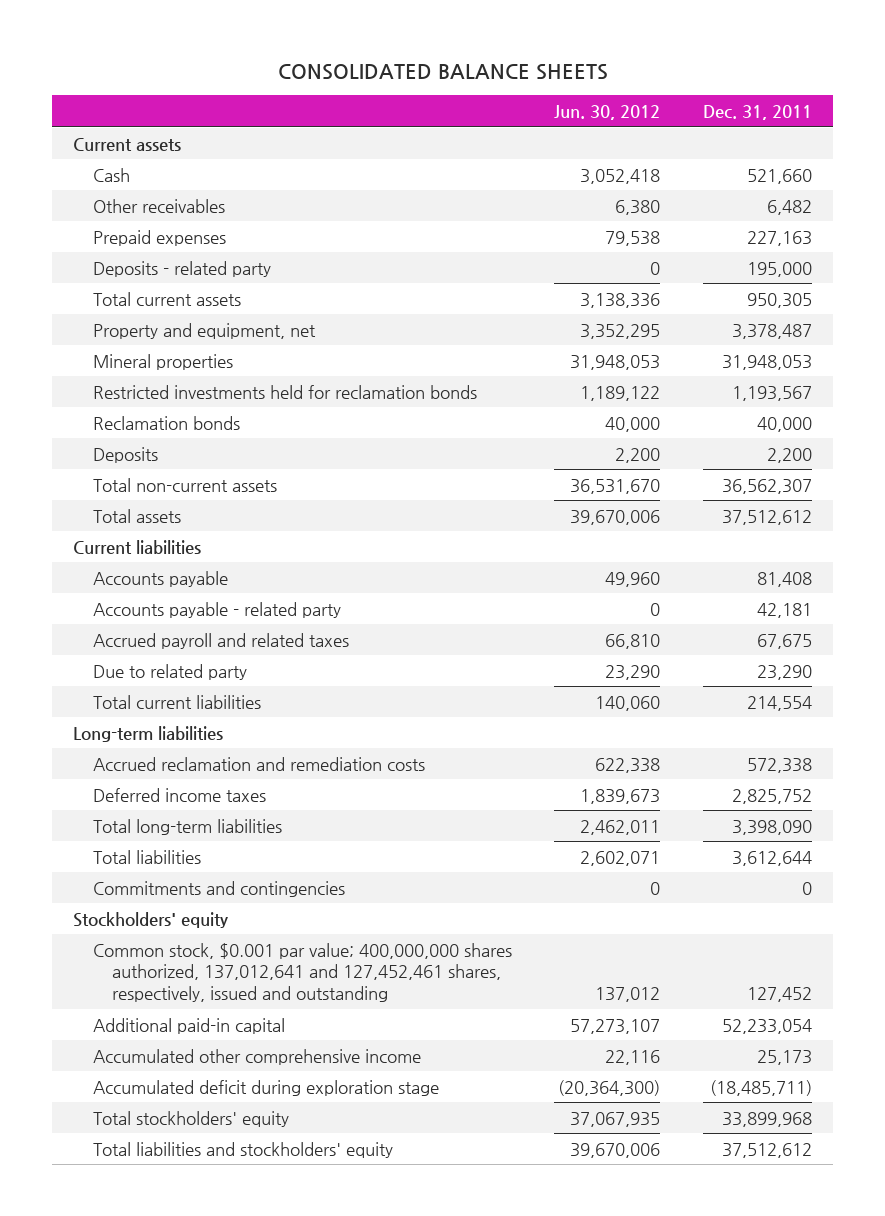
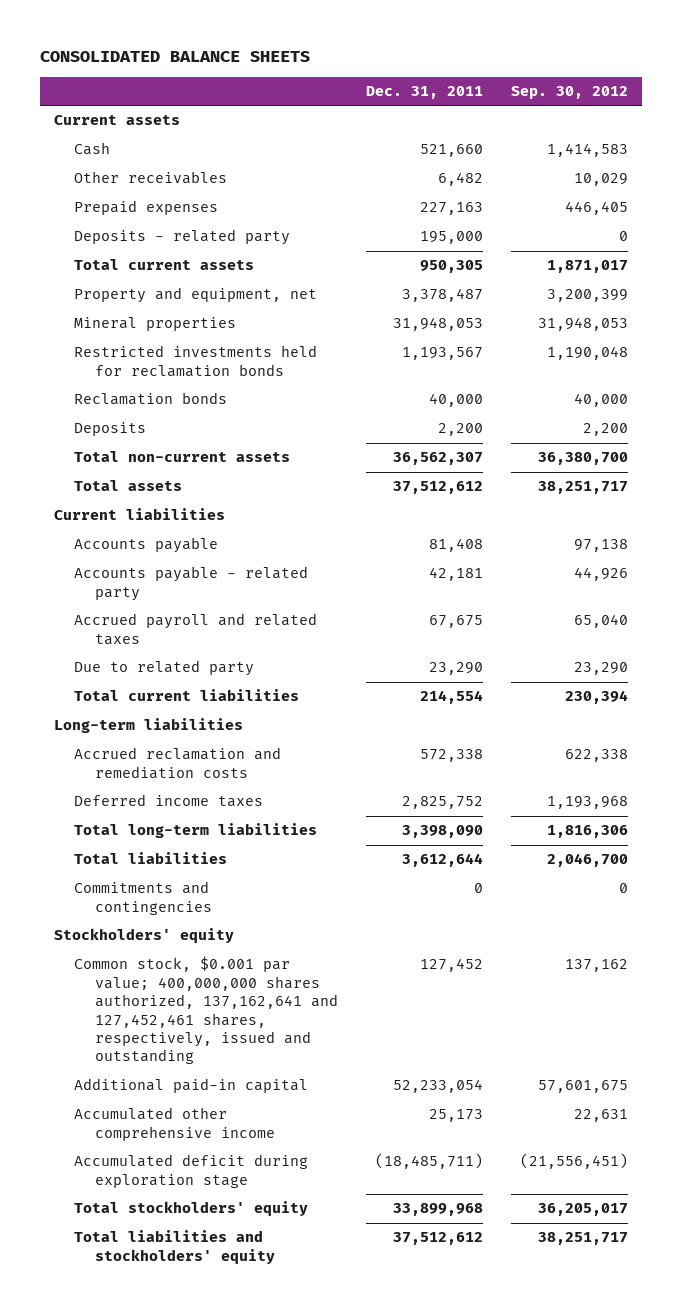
[554,104,661,120] Jun. 30, 2012 -> none
none -> [511,86,629,100] Sep. 30, 2012
[92,942,512,1002] Common stock, $0.001 par value; 400,000,000 shares authorized, 137,012,641 and 127,452,461 shares, respectively, issued and outstanding -> [74,956,338,1065] Common stock, $0.001 par value; 400,000,000 shares authorized, 137,162,641 and 127,452,461 shares, respectively, issued and outstanding

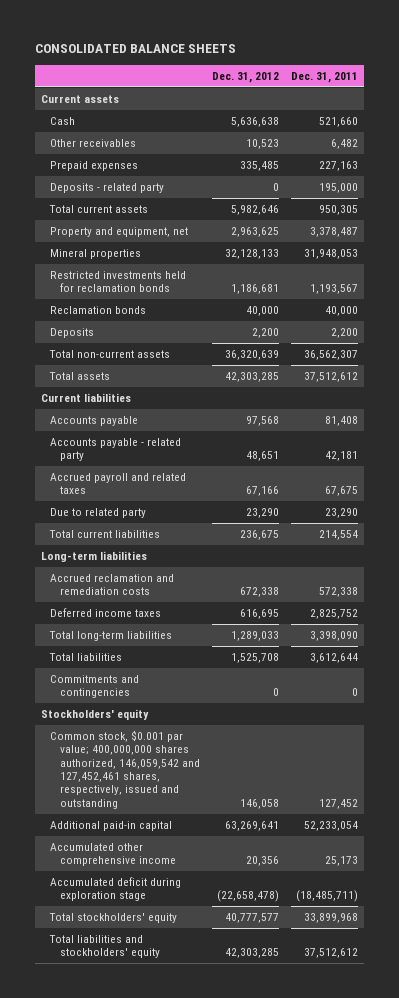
[511,86,629,100] Sep. 30, 2012 -> none
none -> [211,71,279,83] Dec. 31, 2012
[74,956,338,1065] Common stock, $0.001 par value; 400,000,000 shares authorized, 137,162,641 and 127,452,461 shares, respectively, issued and outstanding -> [50,730,200,809] Common stock, $0.001 par value; 400,000,000 shares authorized, 146,059,542 and 127,452,461 shares, respectively, issued and outstanding

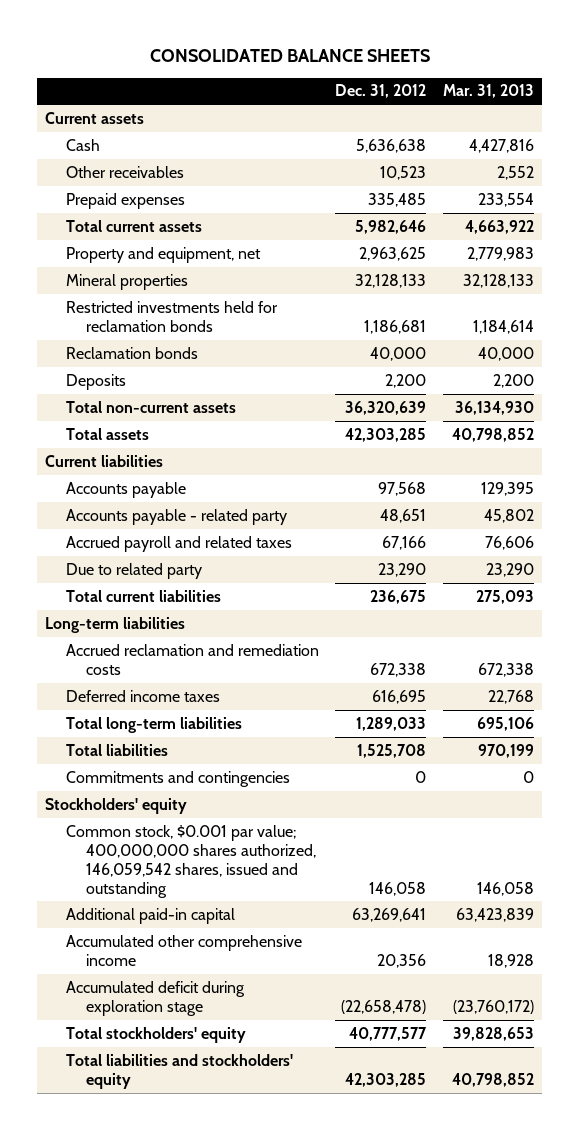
[290,71,358,83] Dec. 31, 2011 -> none
none -> [442,84,534,99] Mar. 31, 2013
[50,183,165,194] Deposits - related party -> none
[50,730,200,809] Common stock, $0.001 par value; 400,000,000 shares authorized, 146,059,542 and 127,452,461 shares, respectively, issued and outstanding -> [65,824,317,898] Common stock, $0.001 par value; 400,000,000 shares authorized, 146,059,542 shares, issued and outstanding

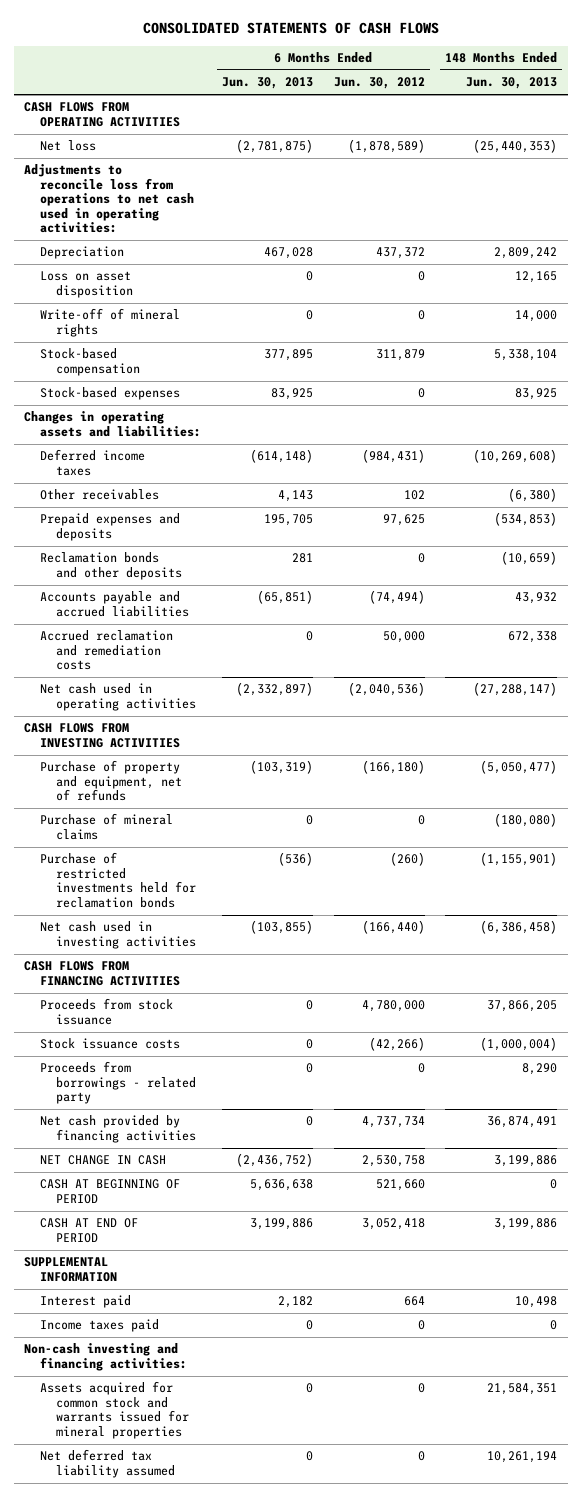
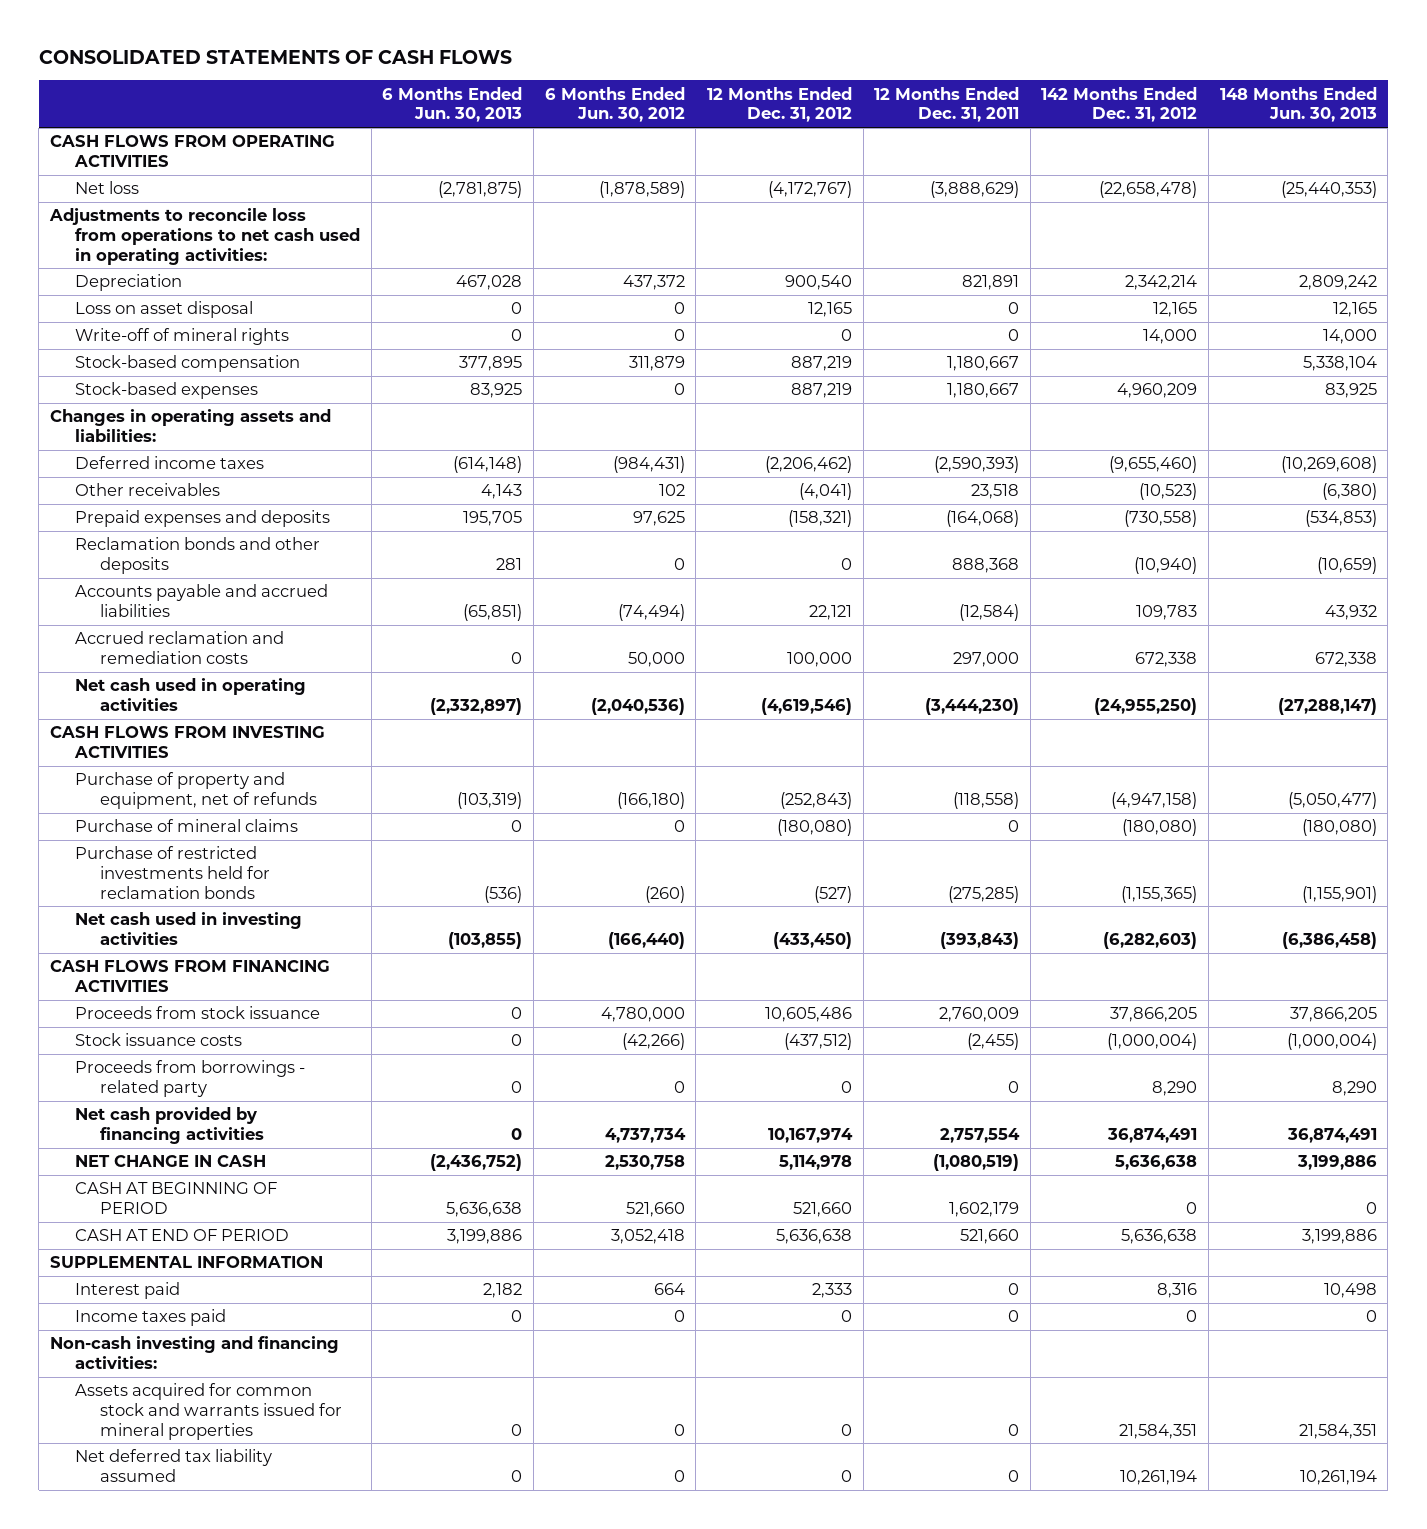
none -> [706,86,852,123] 12 Months Ended Dec. 31, 2012
none -> [874,86,1020,123] 12 Months Ended Dec. 31, 2011
none -> [1041,86,1198,123] 142 Months Ended Dec. 31, 2012
[40,271,133,298] Loss on asset disposition -> [75,301,254,319] Loss on asset disposal

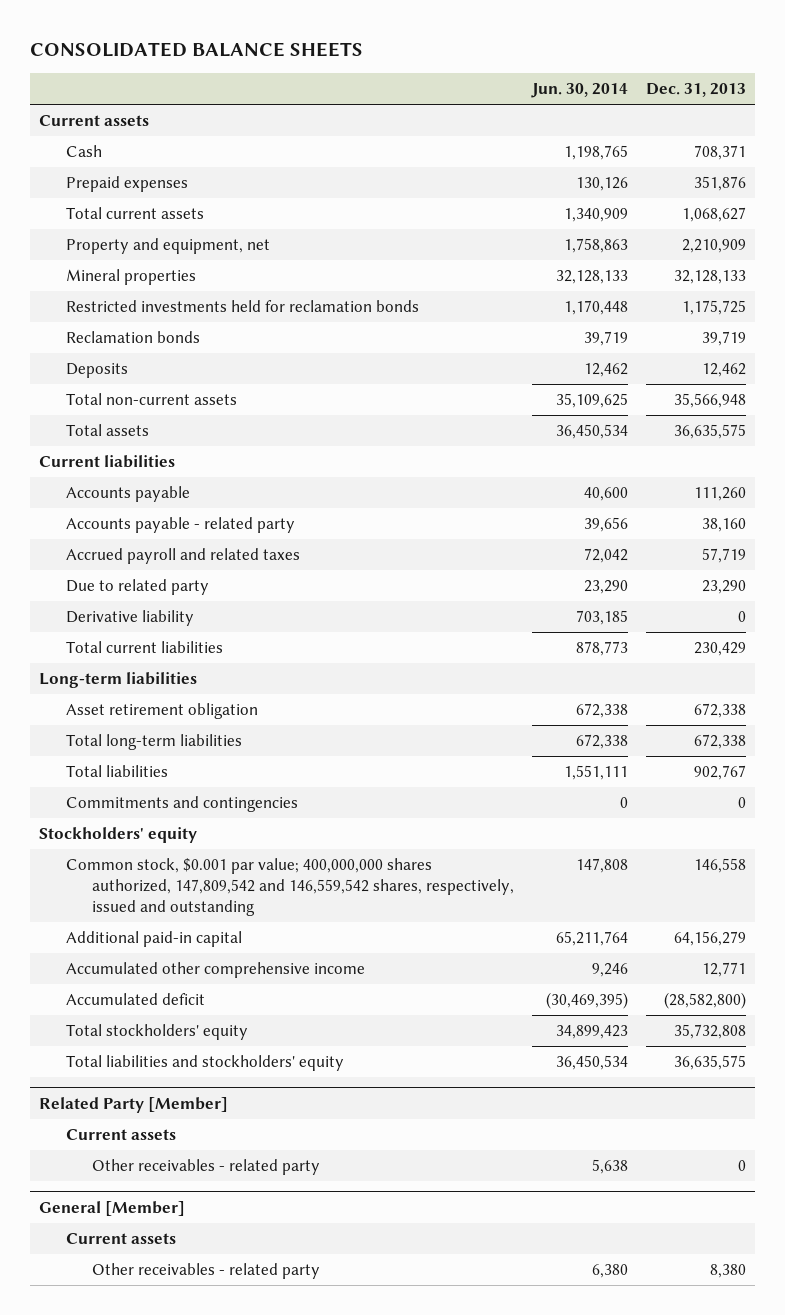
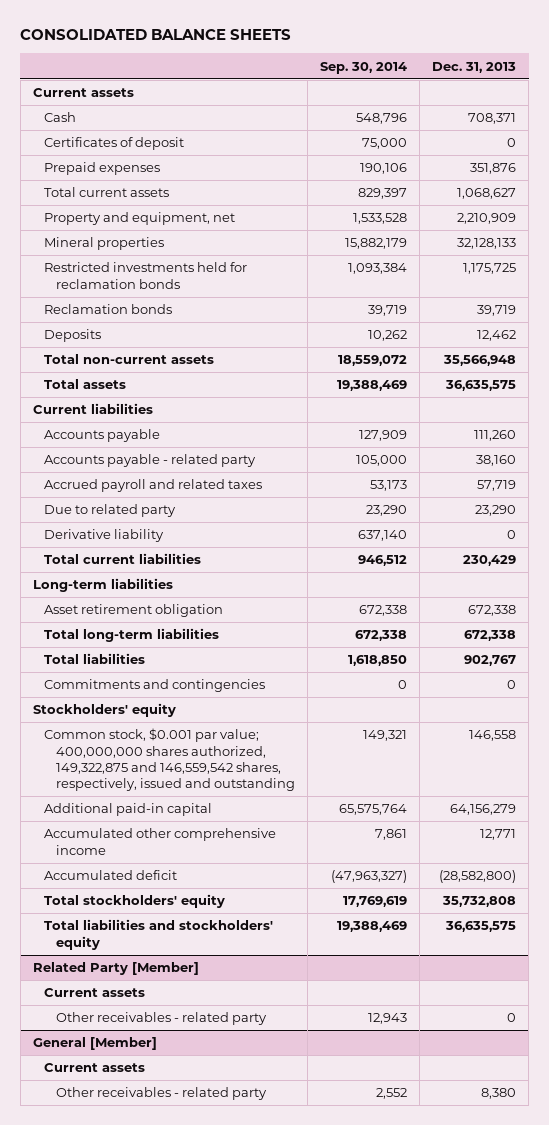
[531,83,629,99] Jun. 30, 2014 -> none
none -> [320,61,408,74] Sep. 30, 2014
none -> [44,137,185,151] Certificates of deposit
[65,858,515,916] Common stock, $0.001 par value; 400,000,000 shares authorized, 147,809,542 and 146,559,542 shares, respectively, issued and outstanding -> [44,728,296,792] Common stock, $0.001 par value; 400,000,000 shares authorized, 149,322,875 and 146,559,542 shares, respectively, issued and outstanding

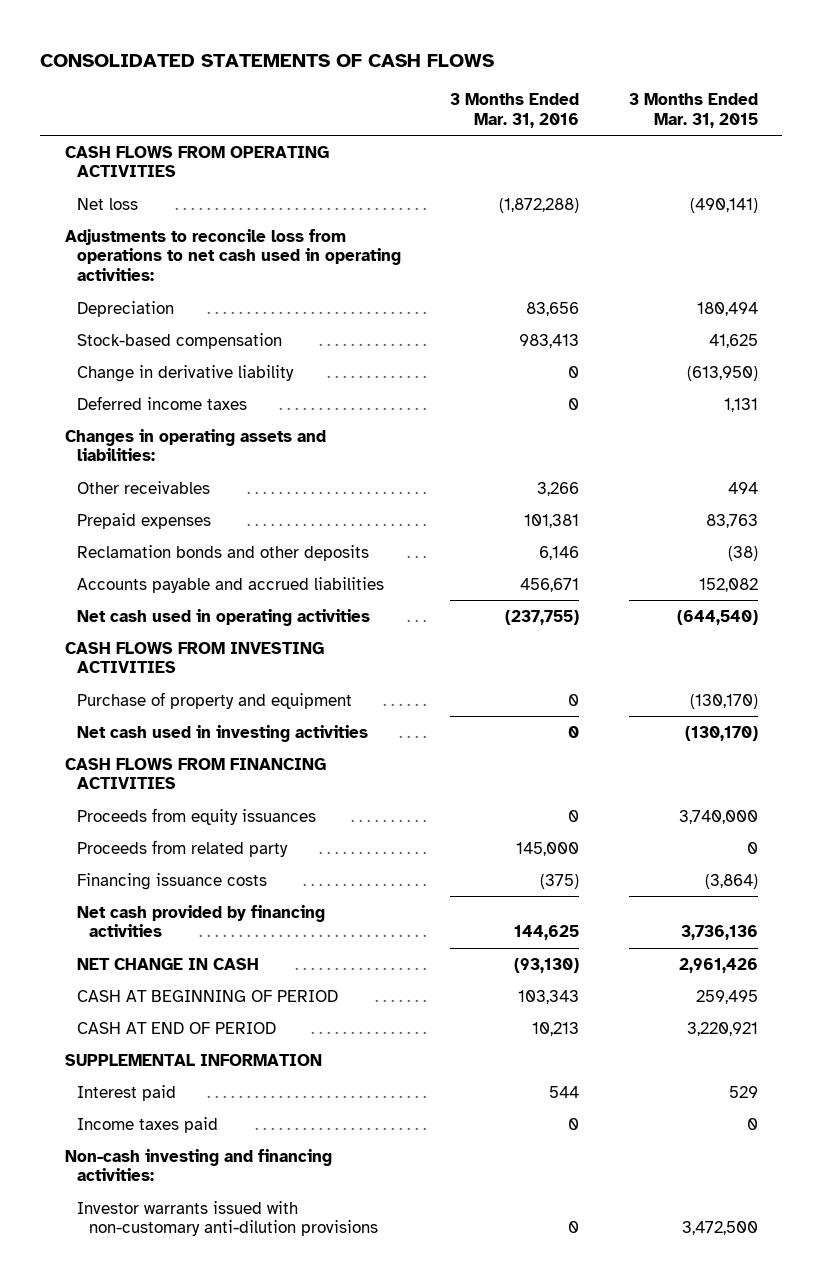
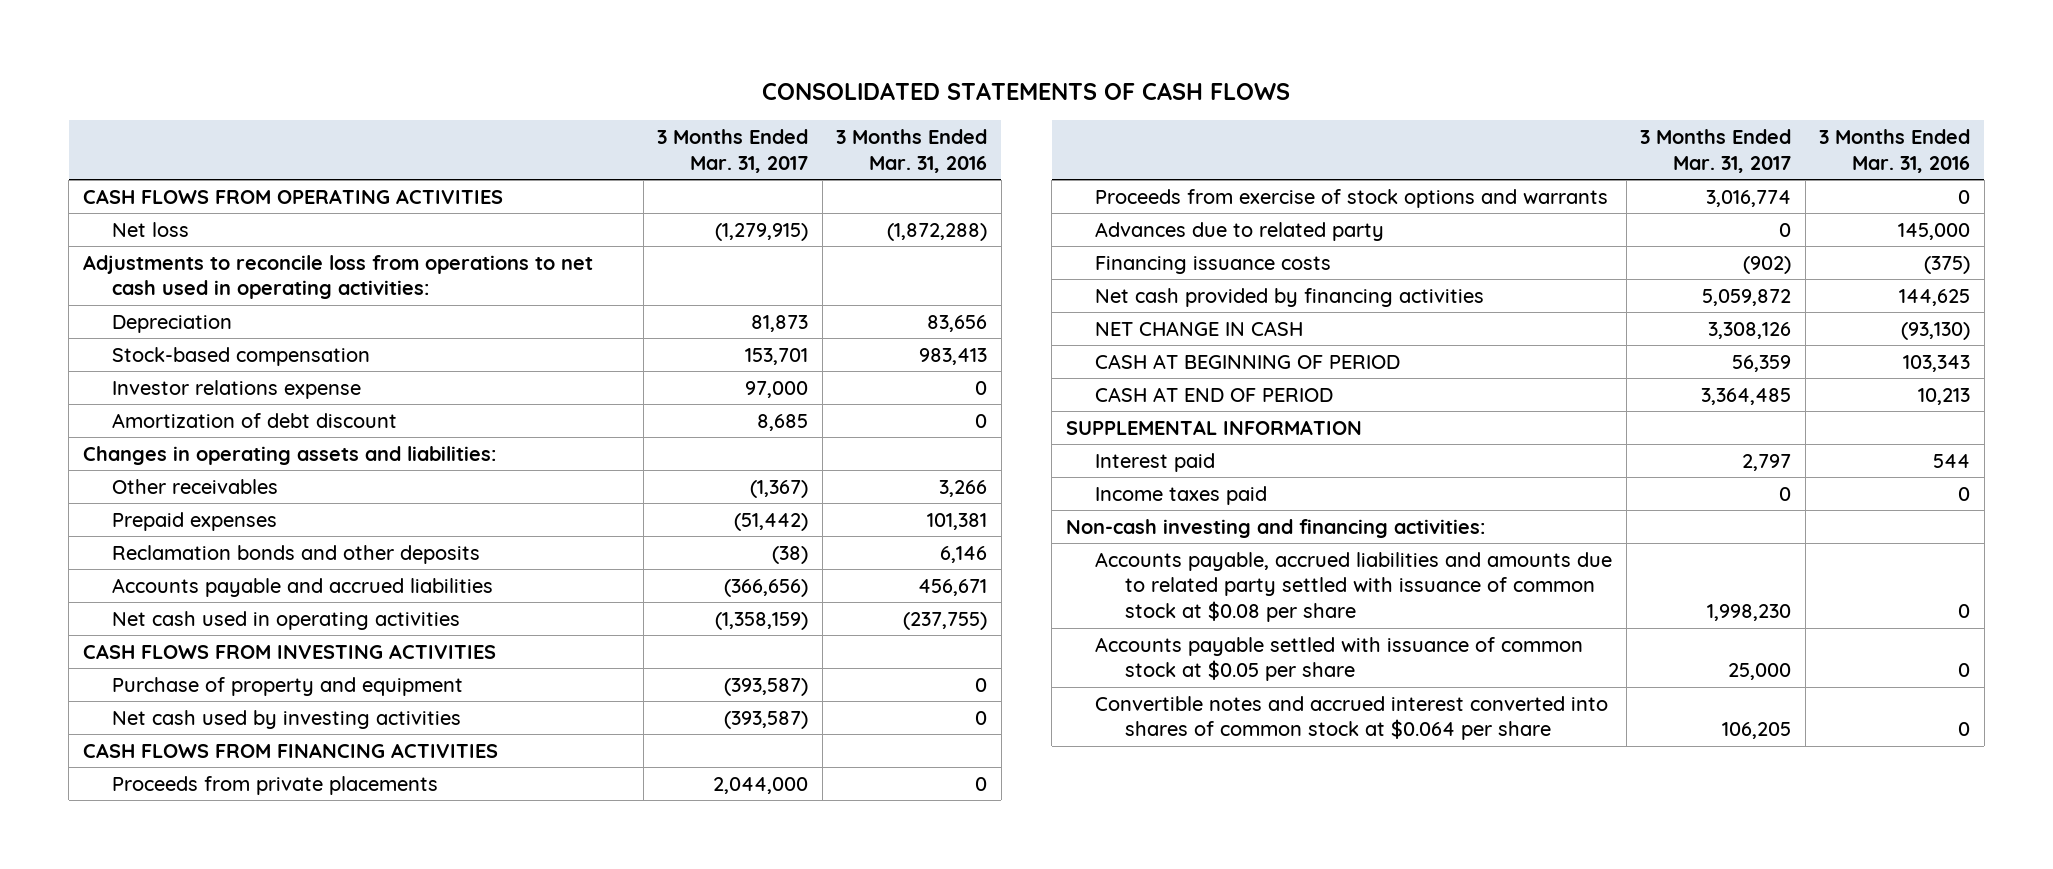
[628,93,758,128] 3 Months Ended Mar. 31, 2015 -> none
none -> [657,129,809,173] 3 Months Ended Mar. 31, 2017
[77,364,295,382] Change in derivative liability -> none
[77,395,248,410] Deferred income taxes -> none
none -> [112,379,362,399] Investor relations expense
none -> [112,412,398,428] Amortization of debt discount
[77,724,369,742] Net cash used in investing activities -> [112,709,462,729] Net cash used by investing activities
[77,807,317,825] Proceeds from equity issuances -> none
none -> [112,775,439,795] Proceeds from private placements
none -> [1095,188,1609,208] Proceeds from exercise of stock options and warrants
[77,839,289,857] Proceeds from related party -> [1095,221,1385,241] Advances due to related party
[77,1200,379,1237] Investor warrants issued with non-customary anti-dilution provisions -> none
none -> [1095,551,1613,623] Accounts payable, accrued liabilities and amounts due to related party settled with issuance of common stock at $0.08 per share
none -> [1095,636,1584,682] Accounts payable settled with issuance of common stock at $0.05 per share
none -> [1095,695,1609,741] Convertible notes and accrued interest converted into shares of common stock at $0.064 per share

